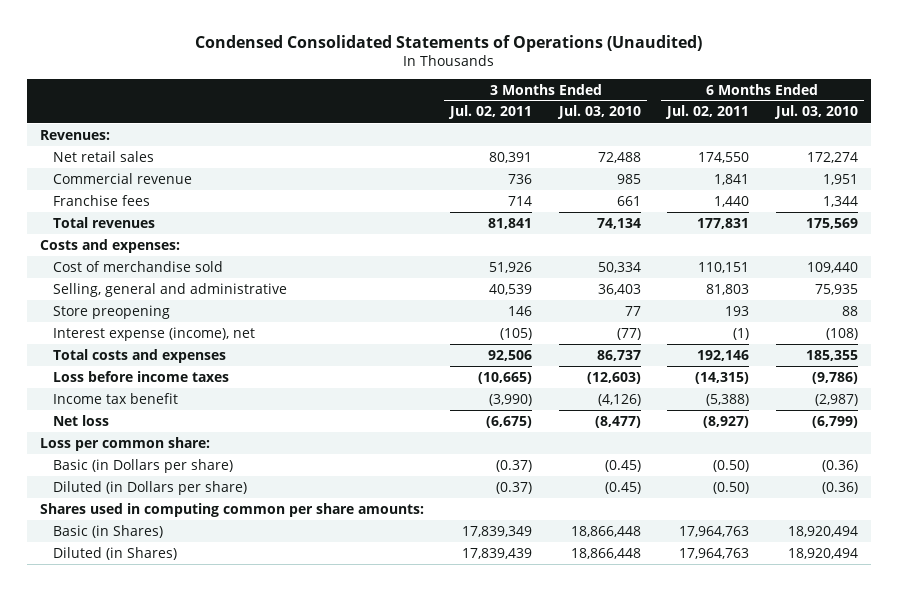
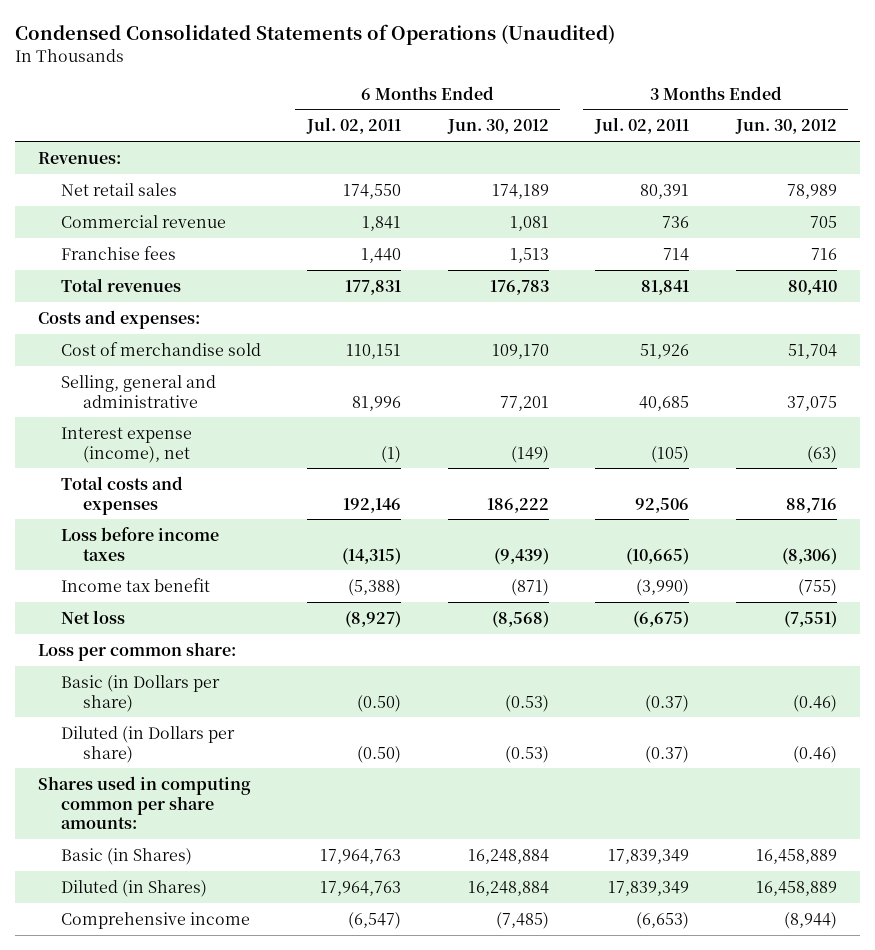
[556,105,641,120] Jul. 03, 2010 -> none
[773,105,858,120] Jul. 03, 2010 -> none
none -> [446,119,549,135] Jun. 30, 2012
none -> [734,119,837,135] Jun. 30, 2012
[53,304,171,319] Store preopening -> none
[489,283,533,295] 40,539 -> [639,395,690,411] 40,685
[706,283,750,295] 81,803 -> [352,395,402,411] 81,996
[462,547,533,559] 17,839,439 -> [608,880,690,896] 17,839,349
none -> [60,911,250,929] Comprehensive income

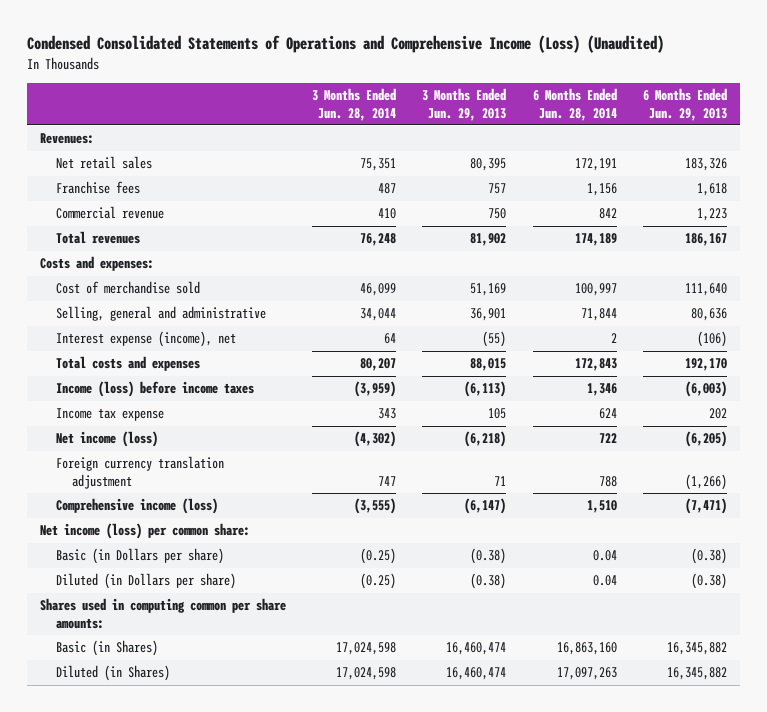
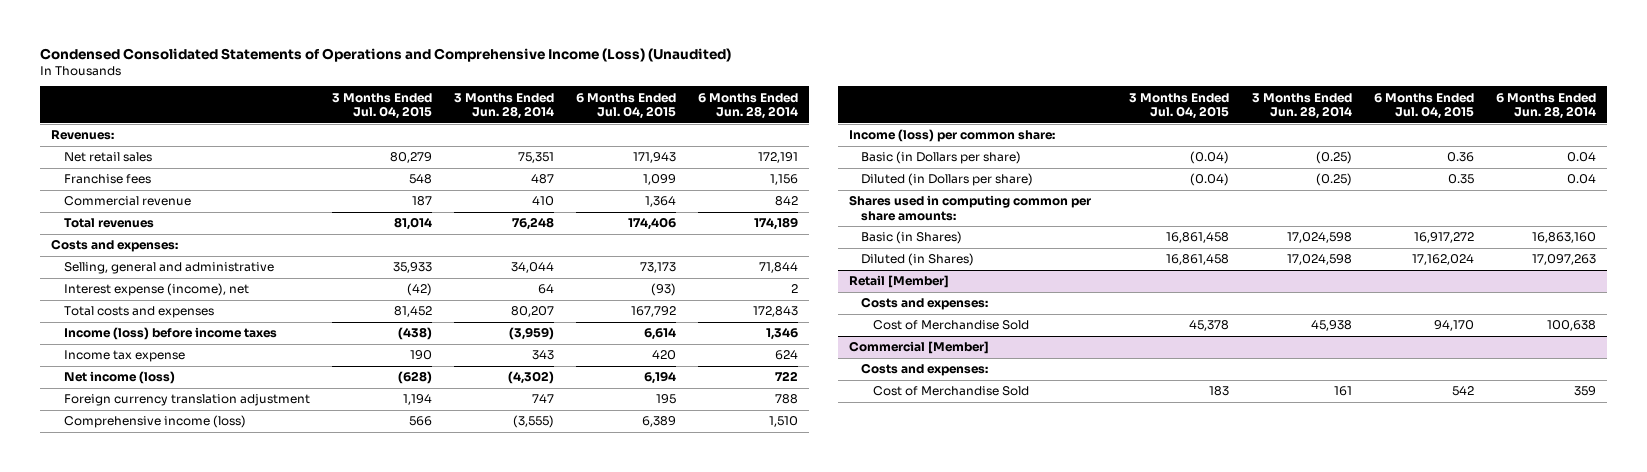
[422,88,507,121] 3 Months Ended Jun. 29, 2013 -> none
[642,88,727,121] 6 Months Ended Jun. 29, 2013 -> none
none -> [331,92,432,119] 3 Months Ended Jul. 04, 2015
none -> [575,92,676,119] 6 Months Ended Jul. 04, 2015
[56,281,201,295] Cost of merchandise sold -> none
[40,523,251,540] Net income (loss) per common share: -> [849,129,1056,143] Income (loss) per common share:
none -> [849,275,950,289] Retail [Member]
none -> [861,297,989,311] Costs and expenses:
none -> [873,320,1030,331] Cost of Merchandise Sold
none -> [849,341,990,355] Commercial [Member]
none -> [861,363,989,377] Costs and expenses:
none -> [873,386,1030,397] Cost of Merchandise Sold

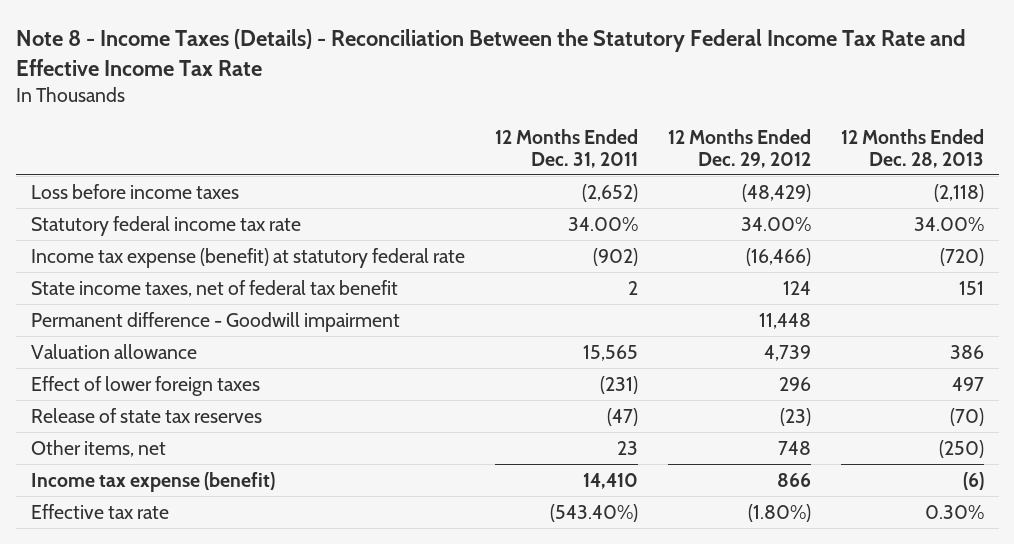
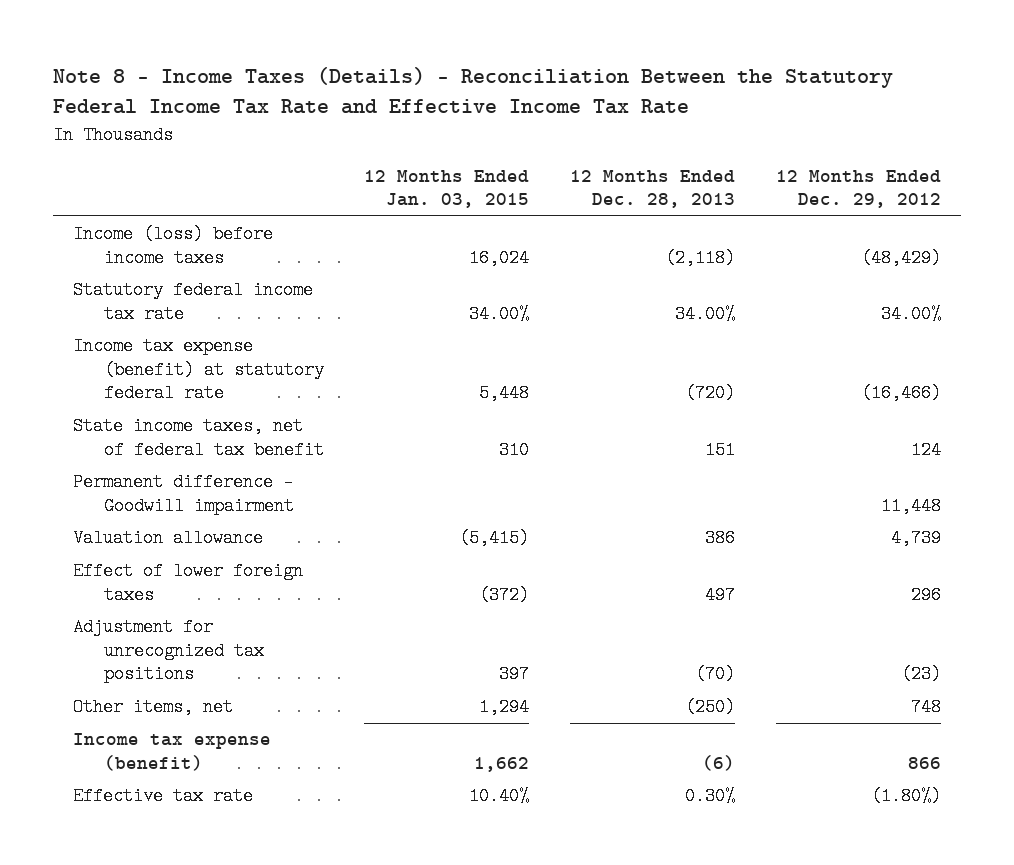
[494,128,638,168] 12 Months Ended Dec. 31, 2011 -> none
none -> [364,169,530,209] 12 Months Ended Jan. 03, 2015
[30,183,239,199] Loss before income taxes -> [73,225,274,267] Income (loss) before income taxes
[30,407,262,423] Release of state tax reserves -> [73,618,264,684] Adjustment for unrecognized tax positions

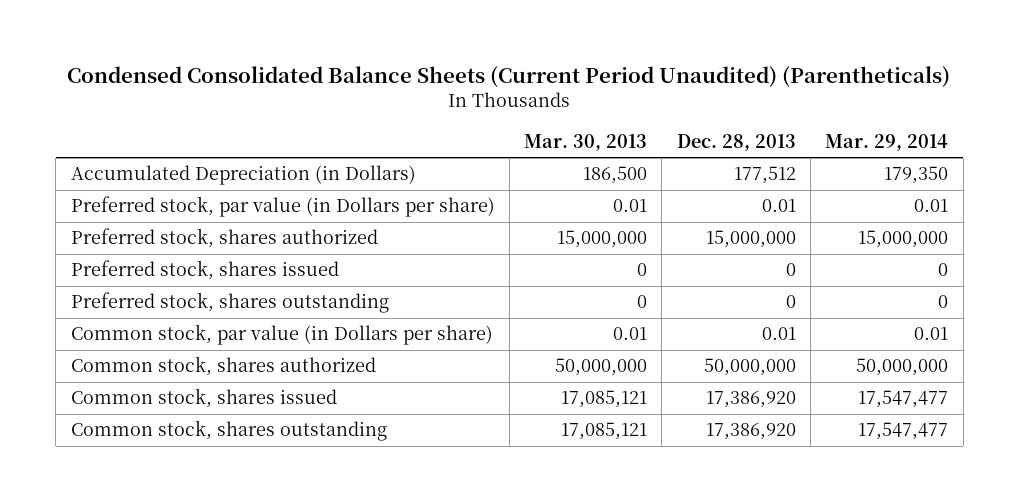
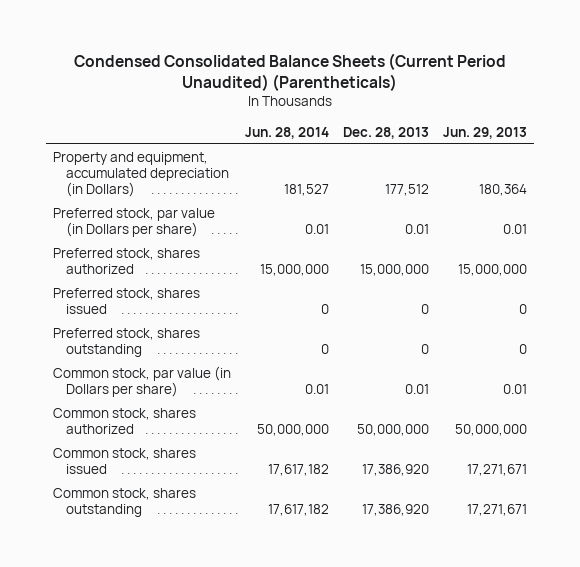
[524,133,648,151] Mar. 30, 2013 -> none
[825,133,949,151] Mar. 29, 2014 -> none
none -> [245,126,330,139] Jun. 28, 2014
none -> [443,126,528,139] Jun. 29, 2013
[70,165,416,186] Accumulated Depreciation (in Dollars) -> [53,152,230,197] Property and equipment, accumulated depreciation (in Dollars)

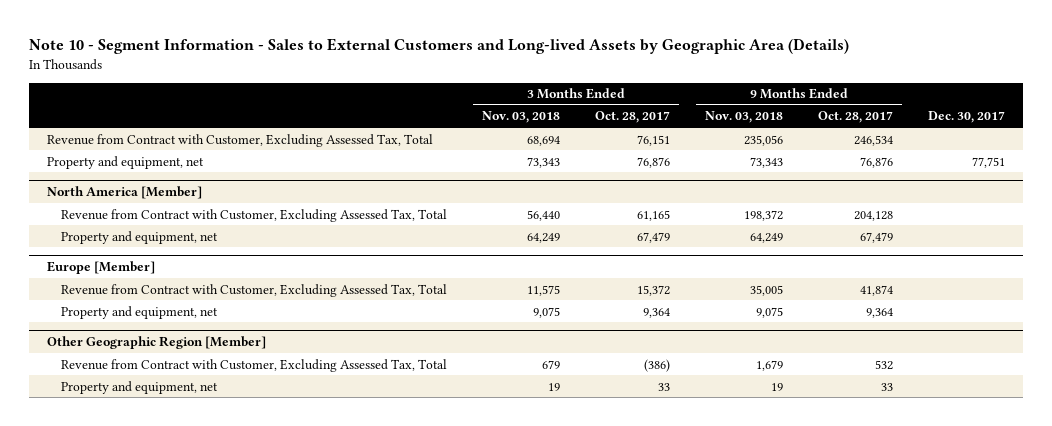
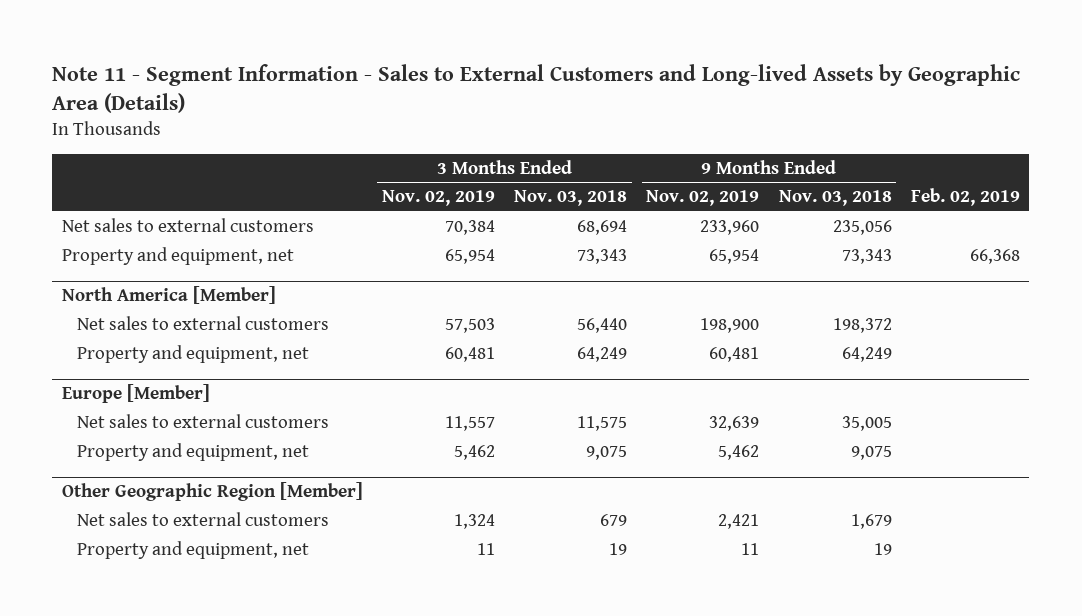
[29,38,850,55] Note 10 - Segment Information - Sales to External Customers and Long-lived Assets by Geographic Area (Details) -> [52,63,1021,113] Note 11 - Segment Information - Sales to External Customers and Long-lived Assets by Geographic Area (Details)
[595,111,671,124] Oct. 28, 2017 -> none
[818,111,894,124] Oct. 28, 2017 -> none
[928,111,1006,124] Dec. 30, 2017 -> none
none -> [381,190,495,207] Nov. 02, 2019
none -> [646,190,760,207] Nov. 02, 2019
none -> [910,188,1020,207] Feb. 02, 2019
[46,133,433,147] Revenue from Contract with Customer, Excluding Assessed Tax, Total -> [61,218,314,233] Net sales to external customers
[60,208,447,222] Revenue from Contract with Customer, Excluding Assessed Tax, Total -> [76,316,329,331] Net sales to external customers
[60,283,447,297] Revenue from Contract with Customer, Excluding Assessed Tax, Total -> [76,414,329,429] Net sales to external customers
[60,358,447,372] Revenue from Contract with Customer, Excluding Assessed Tax, Total -> [76,512,329,527] Net sales to external customers

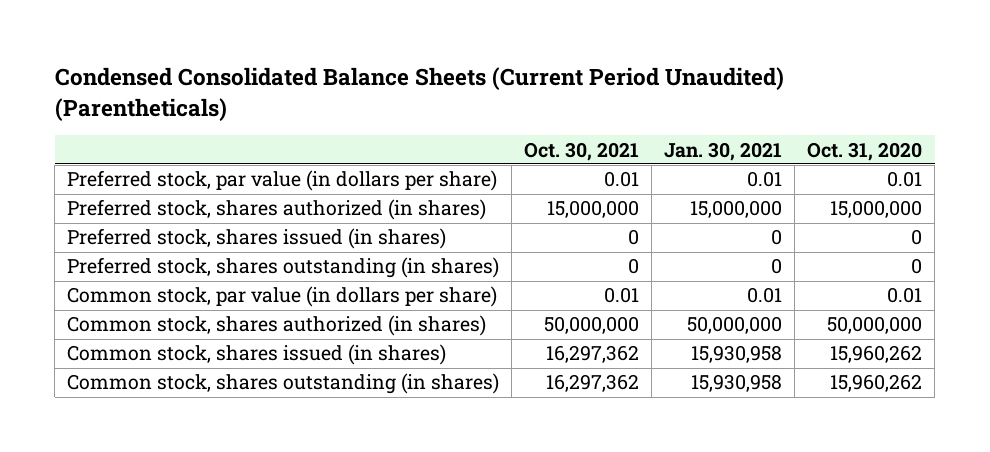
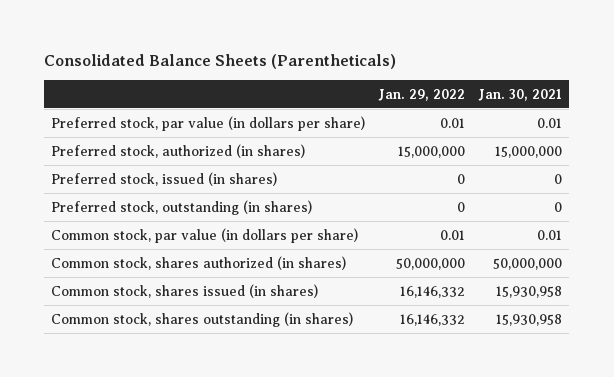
[54,67,784,121] Condensed Consolidated Balance Sheets (Current Period Unaudited) (Parentheticals) -> [44,53,397,69] Consolidated Balance Sheets (Parentheticals)
[524,141,640,161] Oct. 30, 2021 -> none
[807,141,923,161] Oct. 31, 2020 -> none
none -> [378,88,466,101] Jan. 29, 2022
[67,199,487,221] Preferred stock, shares authorized (in shares) -> [51,143,306,158] Preferred stock, authorized (in shares)
[67,228,447,250] Preferred stock, shares issued (in shares) -> [51,171,278,186] Preferred stock, issued (in shares)
[67,257,500,279] Preferred stock, shares outstanding (in shares) -> [51,199,313,215] Preferred stock, outstanding (in shares)

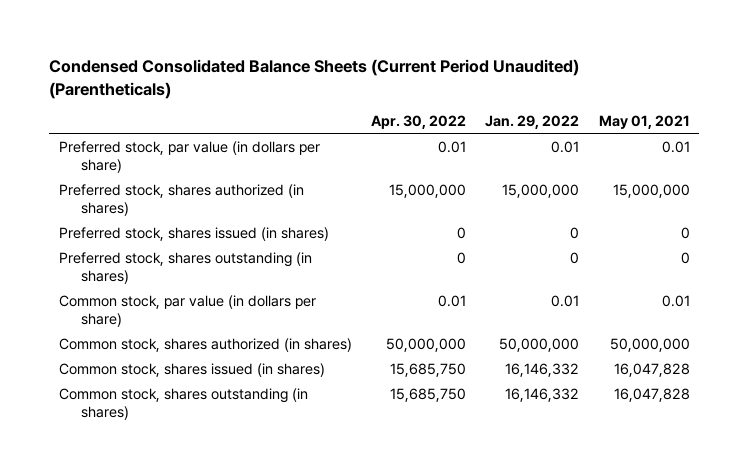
[44,53,397,69] Consolidated Balance Sheets (Parentheticals) -> [49,59,580,99] Condensed Consolidated Balance Sheets (Current Period Unaudited) (Parentheticals)
[478,88,563,101] Jan. 30, 2021 -> none
none -> [371,115,467,130] Apr. 30, 2022
none -> [598,115,690,130] May 01, 2021
[51,143,306,158] Preferred stock, authorized (in shares) -> [59,184,305,217] Preferred stock, shares authorized (in shares)
[51,171,278,186] Preferred stock, issued (in shares) -> [59,227,330,242] Preferred stock, shares issued (in shares)
[51,199,313,215] Preferred stock, outstanding (in shares) -> [59,252,313,285] Preferred stock, shares outstanding (in shares)

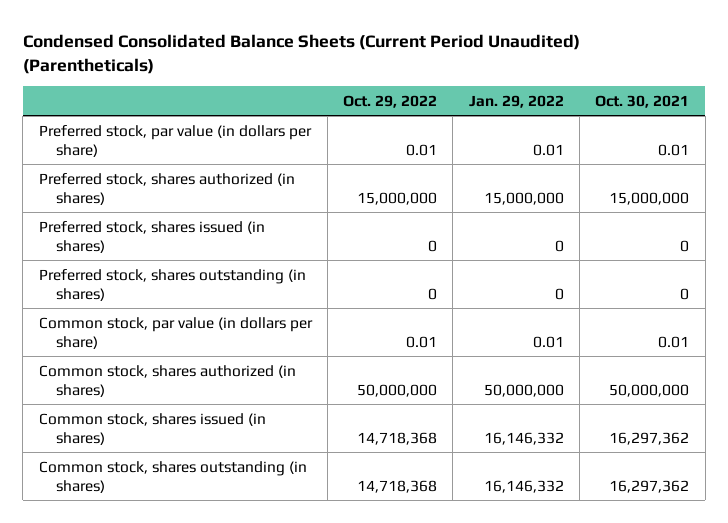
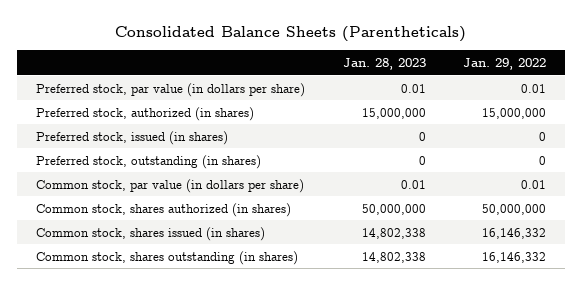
[22,33,580,74] Condensed Consolidated Balance Sheets (Current Period Unaudited) (Parentheticals) -> [115,26,467,43] Consolidated Balance Sheets (Parentheticals)
[343,94,438,108] Oct. 29, 2022 -> none
[595,94,690,108] Oct. 30, 2021 -> none
none -> [342,57,426,70] Jan. 28, 2023
[38,172,295,205] Preferred stock, shares authorized (in shares) -> [35,106,254,121] Preferred stock, authorized (in shares)
[38,220,265,253] Preferred stock, shares issued (in shares) -> [35,130,228,145] Preferred stock, issued (in shares)
[38,268,306,301] Preferred stock, shares outstanding (in shares) -> [35,154,261,169] Preferred stock, outstanding (in shares)

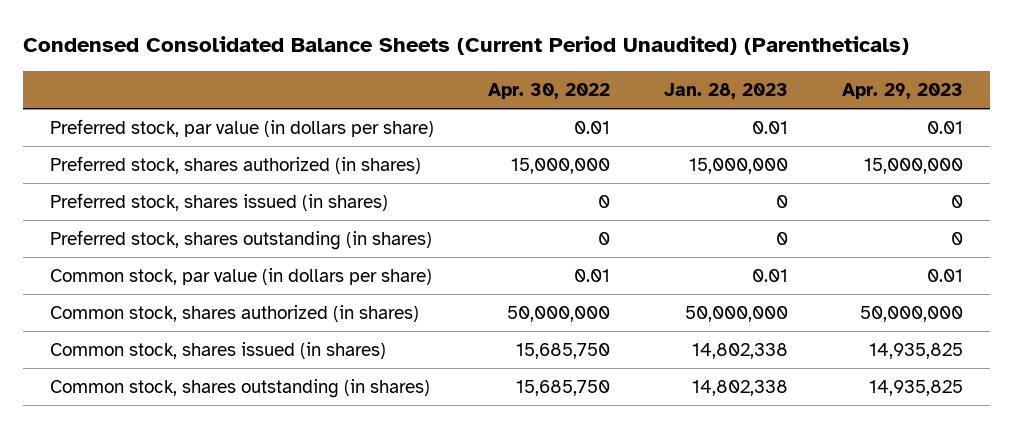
[115,26,467,43] Consolidated Balance Sheets (Parentheticals) -> [22,36,909,56] Condensed Consolidated Balance Sheets (Current Period Unaudited) (Parentheticals)
[463,57,547,70] Jan. 29, 2022 -> none
none -> [487,83,610,100] Apr. 30, 2022
none -> [842,83,964,100] Apr. 29, 2023
[35,106,254,121] Preferred stock, authorized (in shares) -> [49,155,421,174] Preferred stock, shares authorized (in shares)
[35,130,228,145] Preferred stock, issued (in shares) -> [49,192,388,211] Preferred stock, shares issued (in shares)
[35,154,261,169] Preferred stock, outstanding (in shares) -> [49,229,432,250] Preferred stock, shares outstanding (in shares)

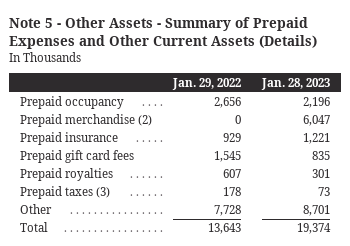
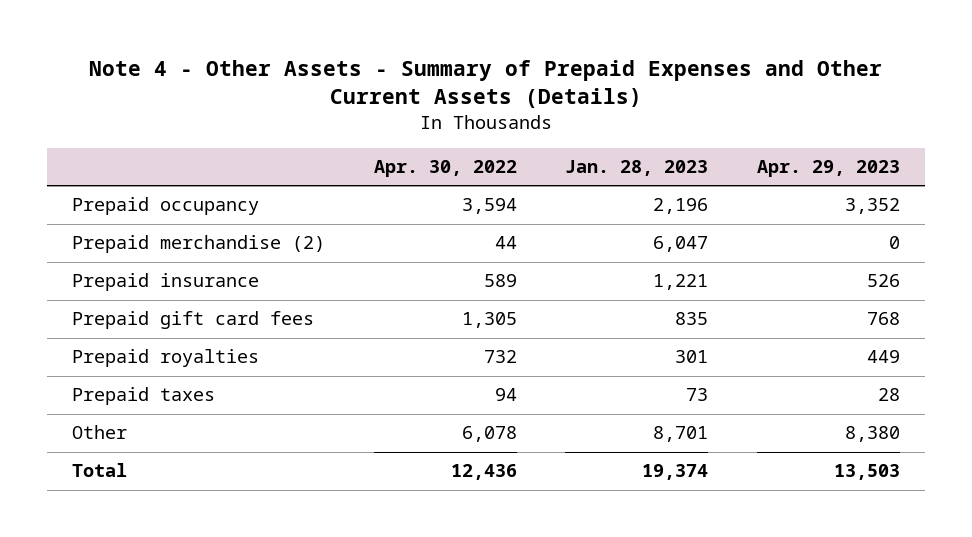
[9,16,318,49] Note 5 - Other Assets - Summary of Prepaid Expenses and Other Current Assets (Details) -> [89,59,883,109] Note 4 - Other Assets - Summary of Prepaid Expenses and Other Current Assets (Details)
[172,77,242,90] Jan. 29, 2022 -> none
none -> [373,159,517,177] Apr. 30, 2022
none -> [757,159,901,177] Apr. 29, 2023
[20,186,111,200] Prepaid taxes (3) -> [71,387,215,406] Prepaid taxes

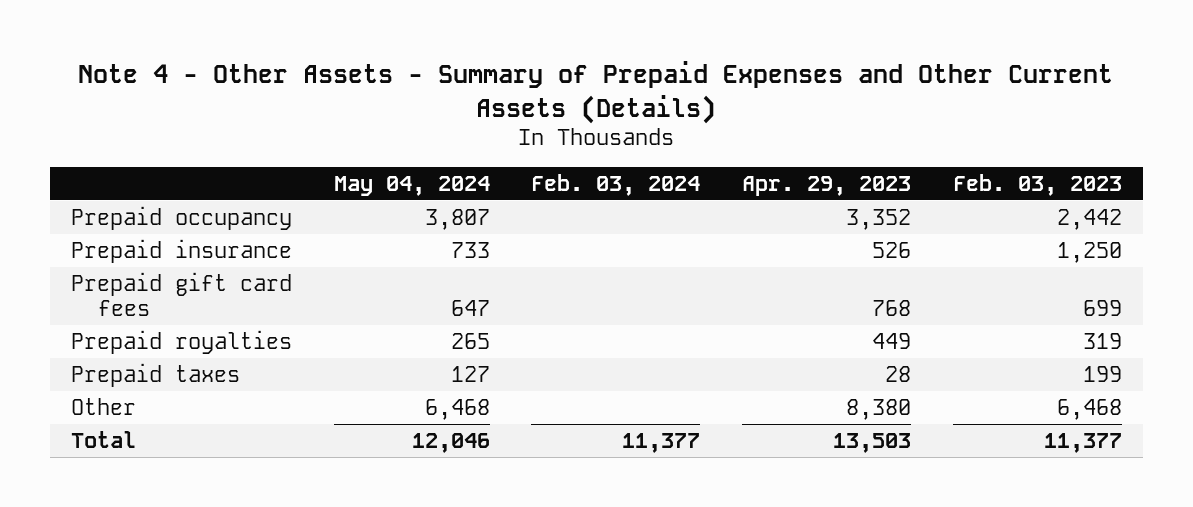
[373,159,517,177] Apr. 30, 2022 -> none
[565,159,709,176] Jan. 28, 2023 -> none
none -> [333,175,490,196] May 04, 2024
none -> [531,173,701,196] Feb. 03, 2024
none -> [952,173,1122,196] Feb. 03, 2023
[71,235,325,254] Prepaid merchandise (2) -> none

